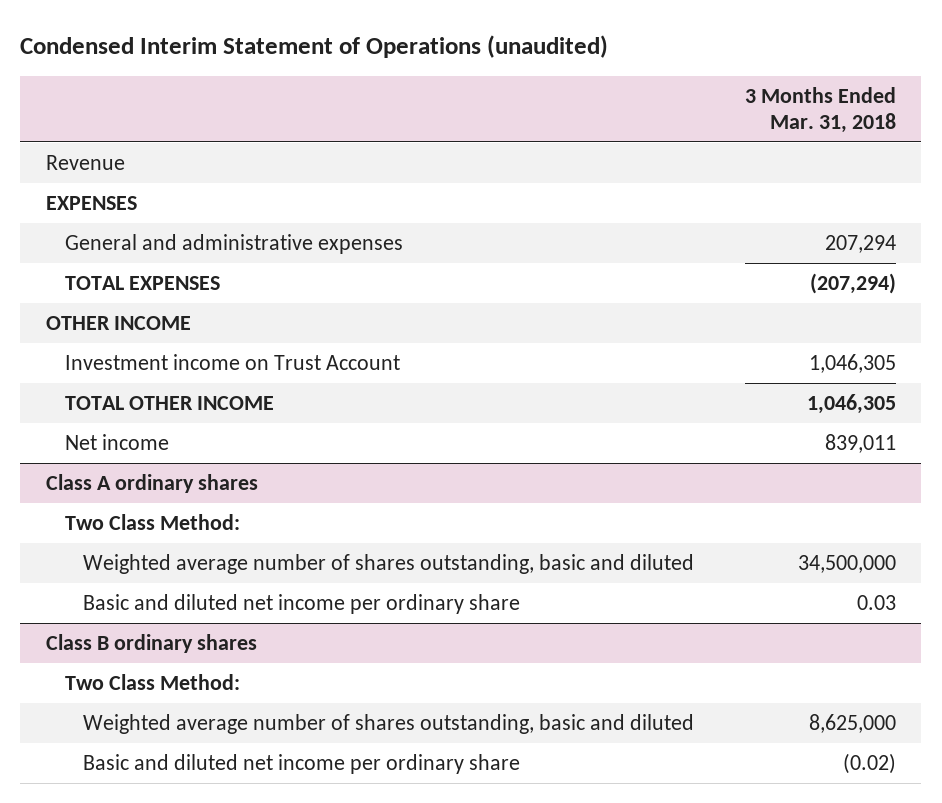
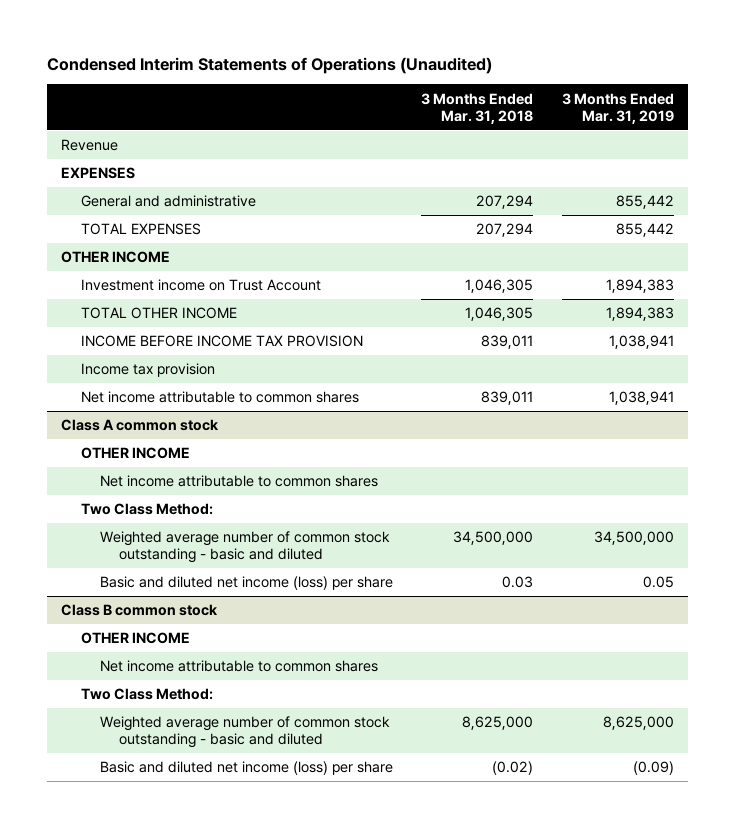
[20,35,609,59] Condensed Interim Statement of Operations (unaudited) -> [47,56,493,74] Condensed Interim Statements of Operations (Unaudited)
none -> [561,92,674,124] 3 Months Ended Mar. 31, 2019
[64,233,403,254] General and administrative expenses -> [80,195,256,208] General and administrative
[809,272,896,294] (207,294) -> [476,223,534,238] 207,294
none -> [80,335,363,348] INCOME BEFORE INCOME TAX PROVISION
none -> [80,363,215,378] Income tax provision
[64,433,169,450] Net income -> [80,391,359,404] Net income attributable to common shares
[45,473,258,493] Class A ordinary shares -> [61,419,220,432] Class A common stock
none -> [80,447,190,460] OTHER INCOME
none -> [99,475,378,488] Net income attributable to common shares
[83,553,695,574] Weighted average number of shares outstanding, basic and diluted -> [99,531,390,564] Weighted average number of common stock outstanding - basic and diluted
[83,593,521,614] Basic and diluted net income per ordinary share -> [99,576,393,591] Basic and diluted net income (loss) per share
[45,633,257,653] Class B ordinary shares -> [61,604,219,617] Class B common stock
none -> [80,632,190,645] OTHER INCOME
none -> [99,660,378,673] Net income attributable to common shares
[83,713,695,734] Weighted average number of shares outstanding, basic and diluted -> [99,716,390,749] Weighted average number of common stock outstanding - basic and diluted
[83,753,521,774] Basic and diluted net income per ordinary share -> [99,761,393,776] Basic and diluted net income (loss) per share

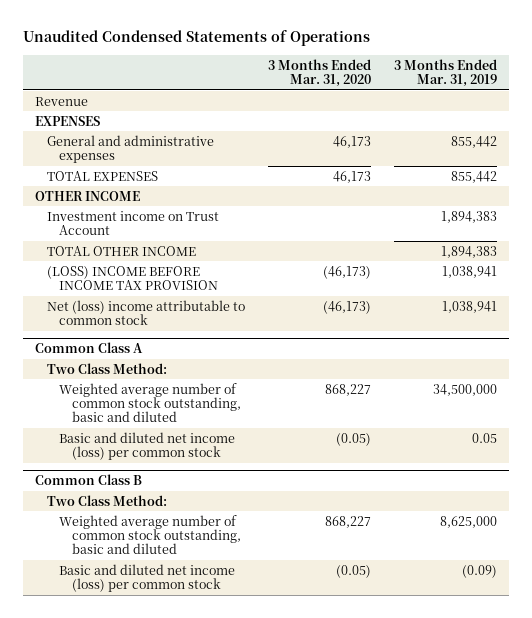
[47,56,493,74] Condensed Interim Statements of Operations (Unaudited) -> [23,30,371,47] Unaudited Condensed Statements of Operations
[421,92,534,124] 3 Months Ended Mar. 31, 2018 -> none
none -> [268,58,372,87] 3 Months Ended Mar. 31, 2020
[80,195,256,208] General and administrative -> [47,134,215,164] General and administrative expenses
[80,363,215,378] Income tax provision -> none
[80,447,190,460] OTHER INCOME -> none
[99,475,378,488] Net income attributable to common shares -> none
[80,335,363,348] INCOME BEFORE INCOME TAX PROVISION -> [47,265,219,291] (LOSS) INCOME BEFORE INCOME TAX PROVISION
[80,391,359,404] Net income attributable to common shares -> [47,299,246,326] Net (loss) income attributable to common stock
[61,419,220,432] Class A common stock -> [34,341,143,353] Common Class A
[80,632,190,645] OTHER INCOME -> none
[99,660,378,673] Net income attributable to common shares -> none
[99,531,390,564] Weighted average number of common stock outstanding - basic and diluted -> [59,382,241,423] Weighted average number of common stock outstanding, basic and diluted
[99,576,393,591] Basic and diluted net income (loss) per share -> [59,431,236,461] Basic and diluted net income (loss) per common stock
[61,604,219,617] Class B common stock -> [34,473,142,485] Common Class B
[99,716,390,749] Weighted average number of common stock outstanding - basic and diluted -> [59,514,241,555] Weighted average number of common stock outstanding, basic and diluted
[99,761,393,776] Basic and diluted net income (loss) per share -> [59,563,236,593] Basic and diluted net income (loss) per common stock

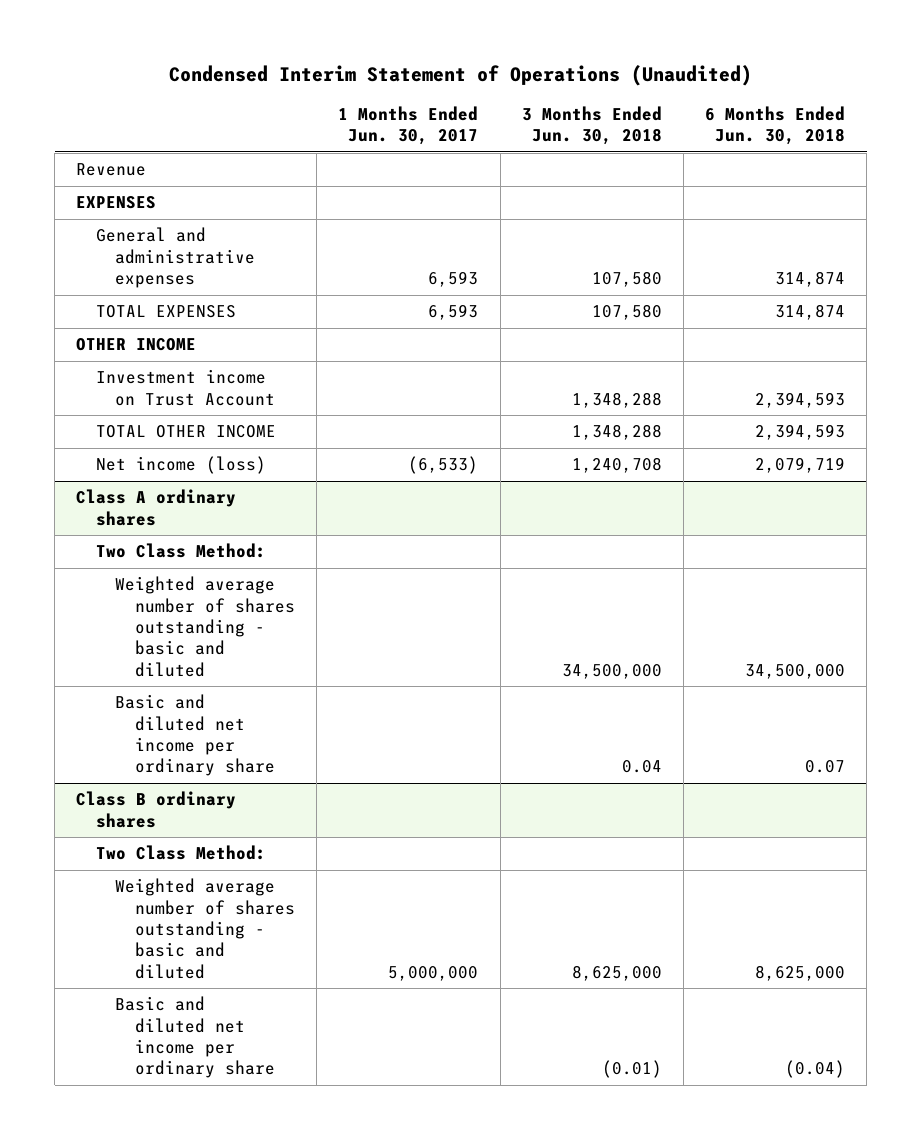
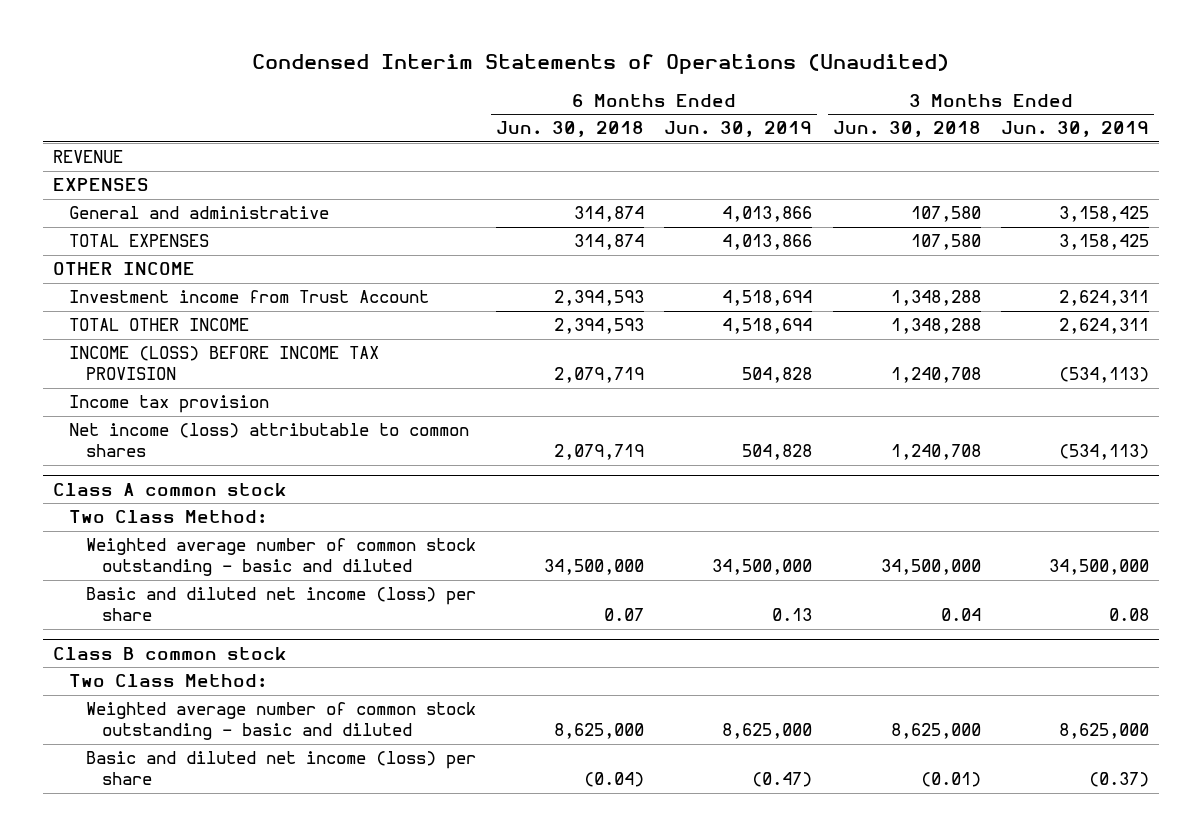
[168,64,752,86] Condensed Interim Statement of Operations (Unaudited) -> [251,54,949,75] Condensed Interim Statements of Operations (Unaudited)
[338,105,479,146] 1 Months Ended Jun. 30, 2017 -> none
none -> [664,121,813,138] Jun. 30, 2019
none -> [1001,121,1150,138] Jun. 30, 2019
[76,163,147,177] Revenue -> [52,150,123,164] REVENUE
[95,227,256,289] General and administrative expenses -> [69,206,330,220] General and administrative
[95,369,276,406] Investment income on Trust Account -> [69,290,430,304] Investment income from Trust Account
none -> [69,346,380,381] INCOME (LOSS) BEFORE INCOME TAX PROVISION
none -> [69,395,270,414] Income tax provision
[95,456,266,475] Net income (loss) -> [69,423,470,458] Net income (loss) attributable to common shares
[76,489,237,526] Class A ordinary shares -> [52,482,287,496] Class A common stock
[115,576,295,677] Weighted average number of shares outstanding - basic and diluted -> [85,538,476,577] Weighted average number of common stock outstanding - basic and diluted
[115,694,275,777] Basic and diluted net income per ordinary share -> [85,587,476,622] Basic and diluted net income (loss) per share
[76,791,237,828] Class B ordinary shares -> [52,646,287,660] Class B common stock
[115,878,295,979] Weighted average number of shares outstanding - basic and diluted -> [85,702,476,741] Weighted average number of common stock outstanding - basic and diluted
[115,996,275,1079] Basic and diluted net income per ordinary share -> [85,751,476,786] Basic and diluted net income (loss) per share

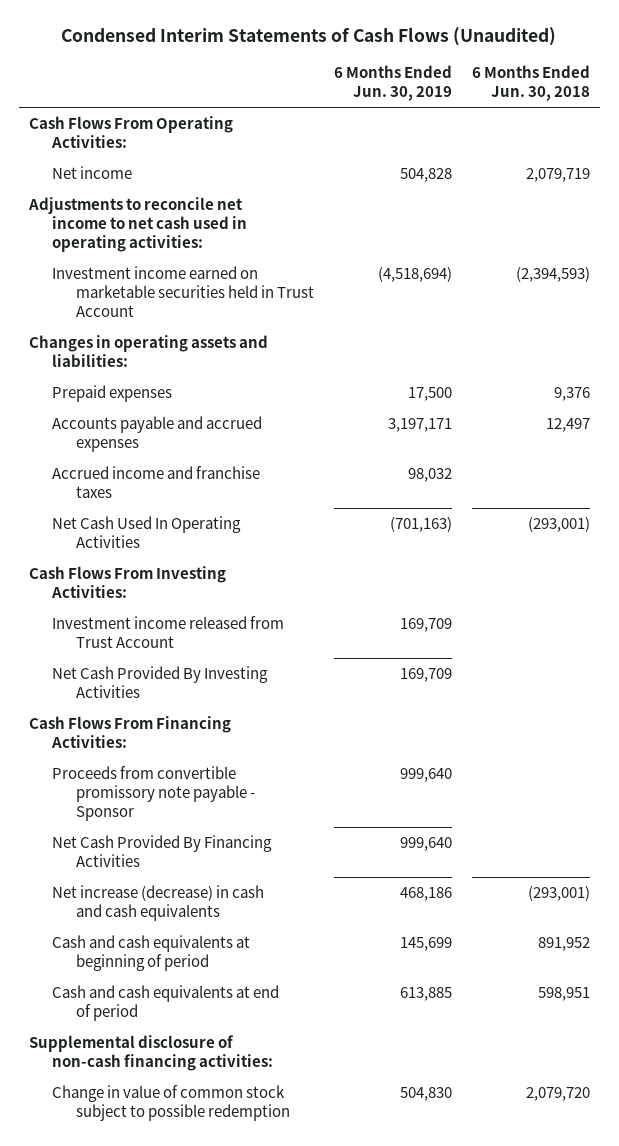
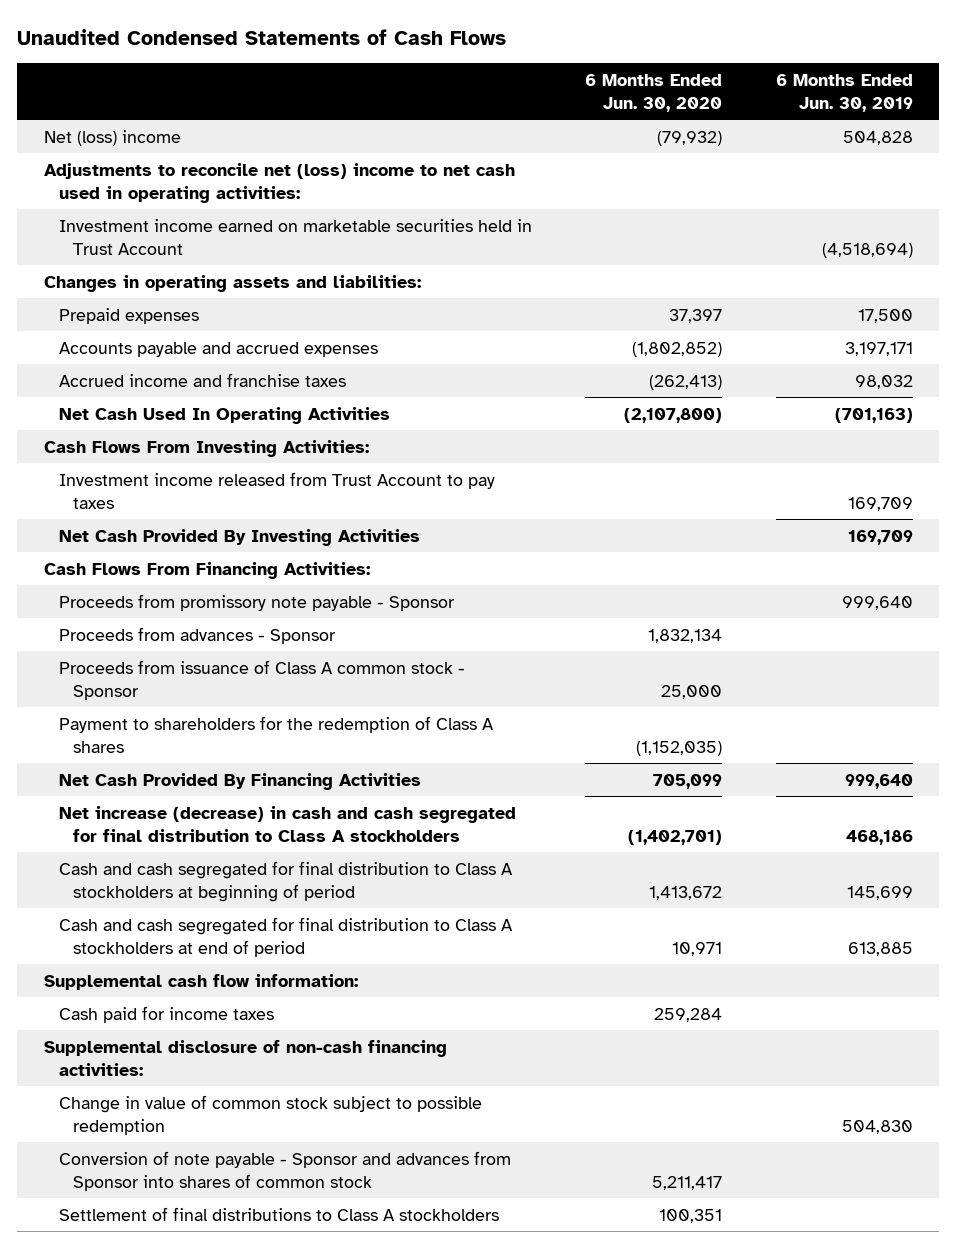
[61,27,557,47] Condensed Interim Statements of Cash Flows (Unaudited) -> [17,28,507,45] Unaudited Condensed Statements of Cash Flows
[471,65,590,102] 6 Months Ended Jun. 30, 2018 -> none
none -> [585,73,723,112] 6 Months Ended Jun. 30, 2020
[28,115,233,148] Cash Flows From Operating Activities: -> none
[52,165,133,179] Net income -> [43,129,181,146] Net (loss) income
[27,196,248,252] Adjustments to reconcile net income to net cash used in operating activities: -> [43,162,515,203] Adjustments to reconcile net (loss) income to net cash used in operating activities:
[52,615,285,648] Investment income released from Trust Account -> [58,471,495,509] Investment income released from Trust Account to pay taxes
[52,765,256,821] Proceeds from convertible promissory note payable - Sponsor -> [58,593,455,611] Proceeds from promissory note payable - Sponsor
none -> [58,626,336,644] Proceeds from advances - Sponsor
none -> [58,659,465,700] Proceeds from issuance of Class A common stock - Sponsor
none -> [58,715,494,753] Payment to shareholders for the redemption of Class A shares
[52,884,265,921] Net increase (decrease) in cash and cash equivalents -> [58,805,516,842] Net increase (decrease) in cash and cash segregated for final distribution to Class A stockholders
[52,934,251,971] Cash and cash equivalents at beginning of period -> [58,860,513,902] Cash and cash segregated for final distribution to Class A stockholders at beginning of period
[52,984,280,1021] Cash and cash equivalents at end of period -> [58,916,513,957] Cash and cash segregated for final distribution to Class A stockholders at end of period
none -> [43,973,358,990] Supplemental cash flow information:
none -> [58,1005,274,1023] Cash paid for income taxes
none -> [58,1150,511,1191] Conversion of note payable - Sponsor and advances from Sponsor into shares of common stock
none -> [58,1206,499,1221] Settlement of final distributions to Class A stockholders

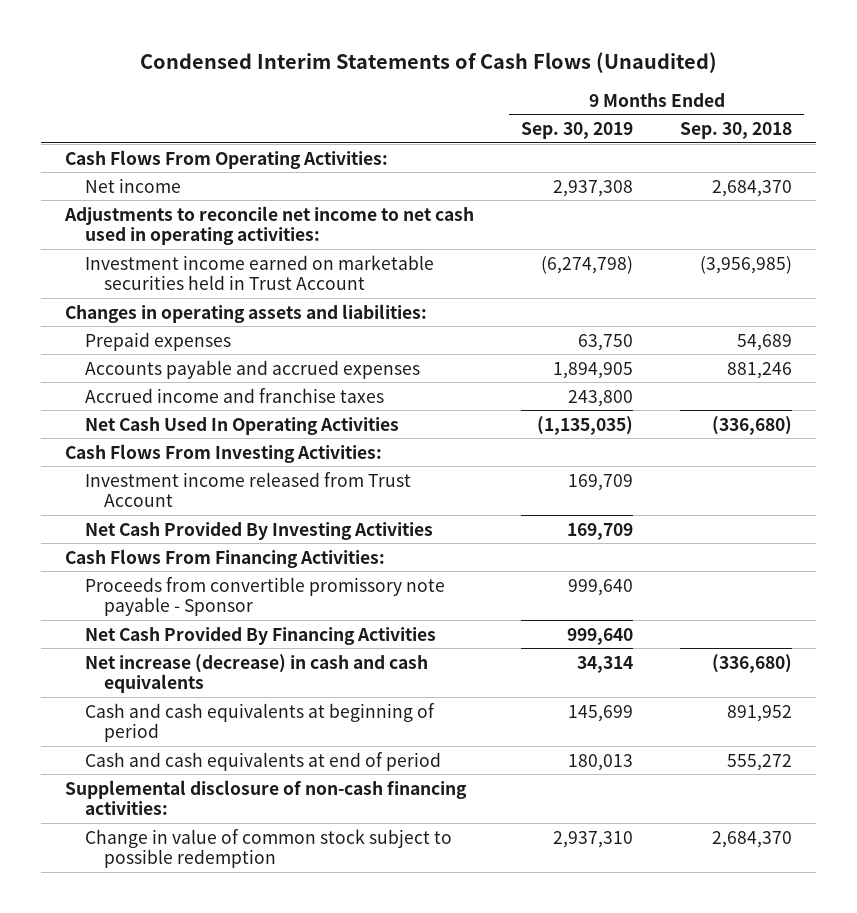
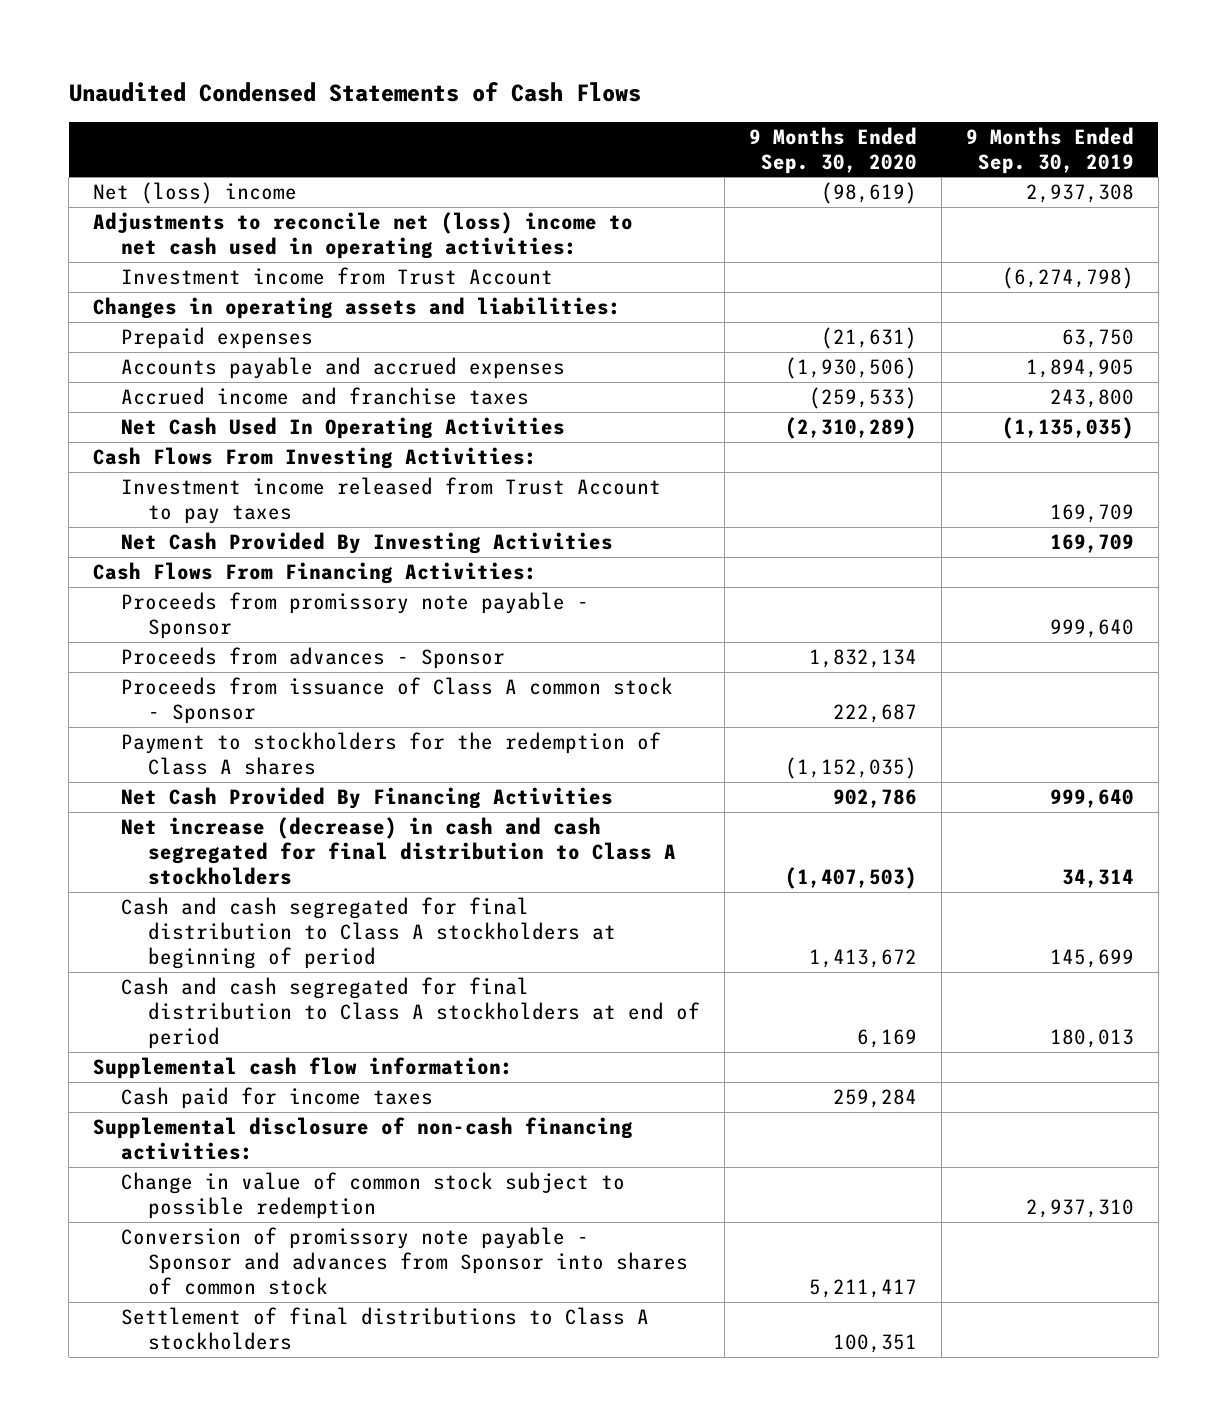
[139,51,717,73] Condensed Interim Statements of Cash Flows (Unaudited) -> [68,81,641,102] Unaudited Condensed Statements of Cash Flows
[680,122,793,140] Sep. 30, 2018 -> none
none -> [749,126,918,174] 9 Months Ended Sep. 30, 2020
[65,149,389,169] Cash Flows From Operating Activities: -> none
[84,177,181,193] Net income -> [93,182,298,205] Net (loss) income
[64,205,475,246] Adjustments to reconcile net income to net cash used in operating activities: -> [93,212,634,260] Adjustments to reconcile net (loss) income to net cash used in operating activities:
[84,254,434,291] Investment income earned on marketable securities held in Trust Account -> [120,267,553,286] Investment income from Trust Account
[84,471,411,508] Investment income released from Trust Account -> [120,477,661,525] Investment income released from Trust Account to pay taxes
[84,576,445,617] Proceeds from convertible promissory note payable - Sponsor -> [120,592,589,640] Proceeds from promissory note payable - Sponsor
none -> [120,647,505,670] Proceeds from advances - Sponsor
none -> [120,677,673,725] Proceeds from issuance of Class A common stock - Sponsor
none -> [120,732,661,776] Payment to stockholders for the redemption of Class A shares
[84,653,428,694] Net increase (decrease) in cash and cash equivalents -> [120,817,677,885] Net increase (decrease) in cash and cash segregated for final distribution to Class A stockholders
[84,702,435,743] Cash and cash equivalents at beginning of period -> [120,897,617,969] Cash and cash segregated for final distribution to Class A stockholders at beginning of period
[84,751,441,771] Cash and cash equivalents at end of period -> [120,977,701,1049] Cash and cash segregated for final distribution to Class A stockholders at end of period
none -> [93,1057,514,1080] Supplemental cash flow information:
none -> [120,1087,433,1110] Cash paid for income taxes
none -> [120,1227,689,1295] Conversion of promissory note payable - Sponsor and advances from Sponsor into shares of common stock
none -> [120,1307,649,1351] Settlement of final distributions to Class A stockholders

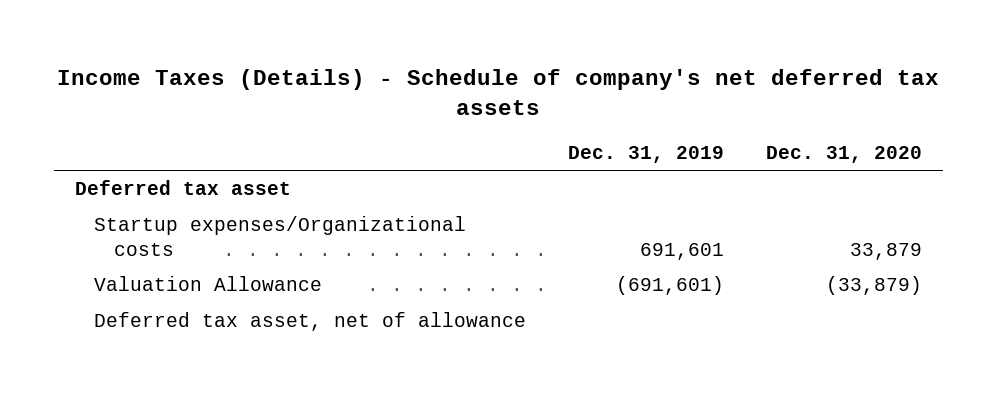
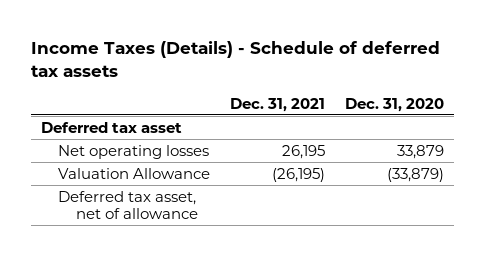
[57,68,940,116] Income Taxes (Details) - Schedule of company's net deferred tax assets -> [31,41,441,78] Income Taxes (Details) - Schedule of deferred tax assets
[568,145,725,163] Dec. 31, 2019 -> none
none -> [230,97,326,112] Dec. 31, 2021
[94,216,467,257] Startup expenses/Organizational costs -> [58,144,210,159] Net operating losses

